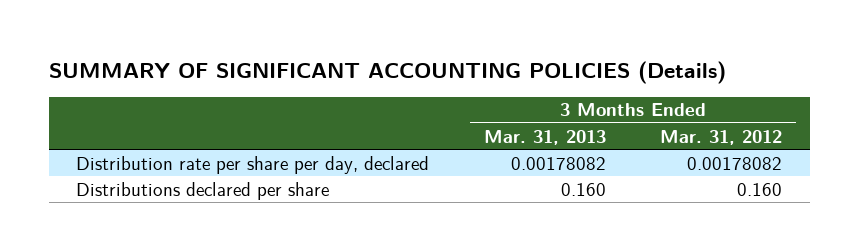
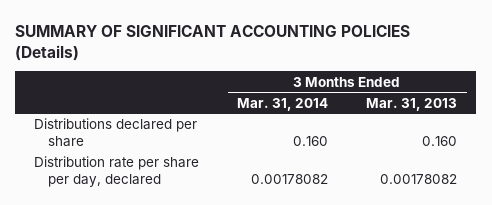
[660,129,783,145] Mar. 31, 2012 -> none
none -> [237,97,329,111] Mar. 31, 2014
[76,155,430,174] Distribution rate per share per day, declared -> [34,156,200,188] Distribution rate per share per day, declared

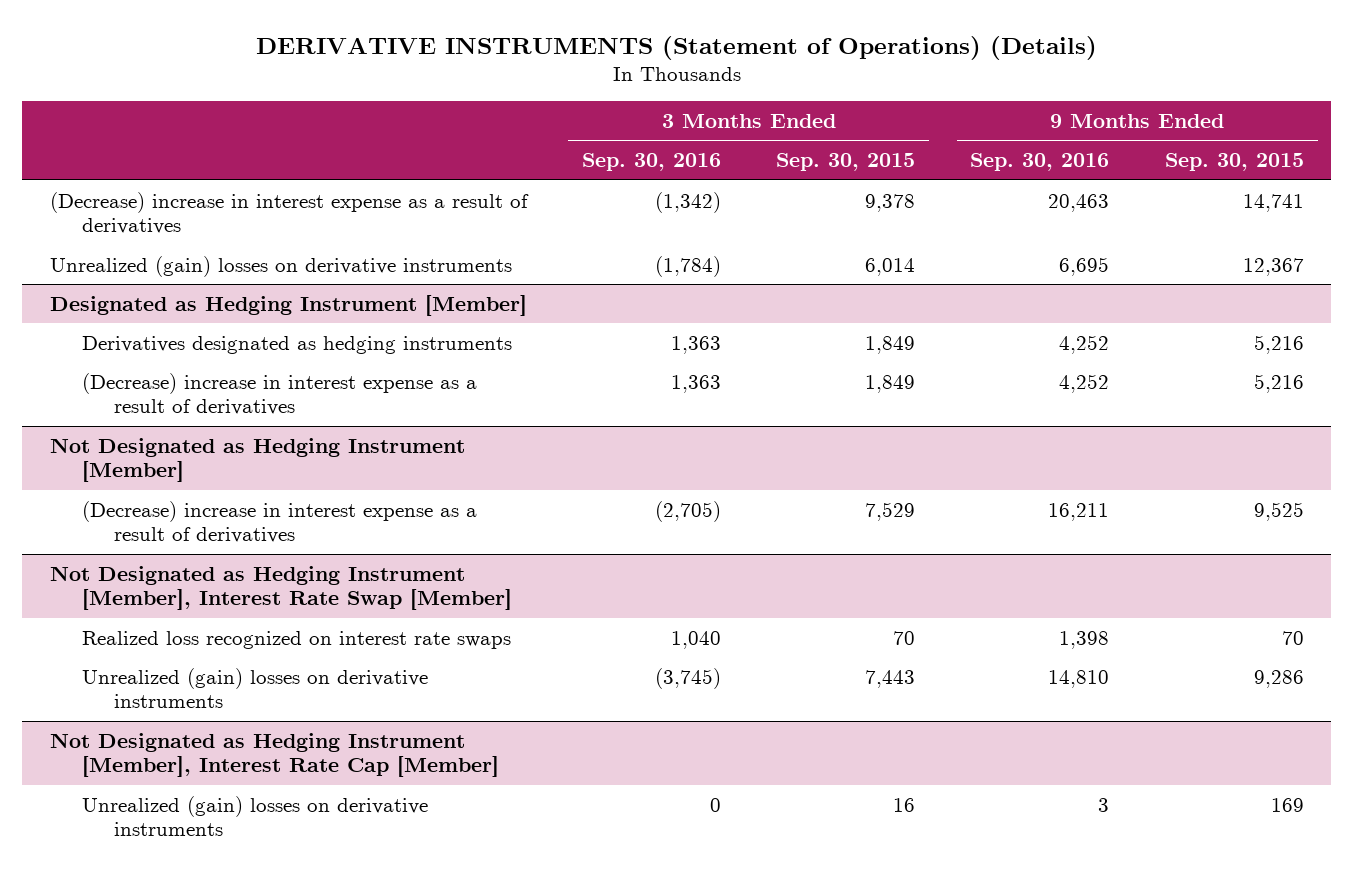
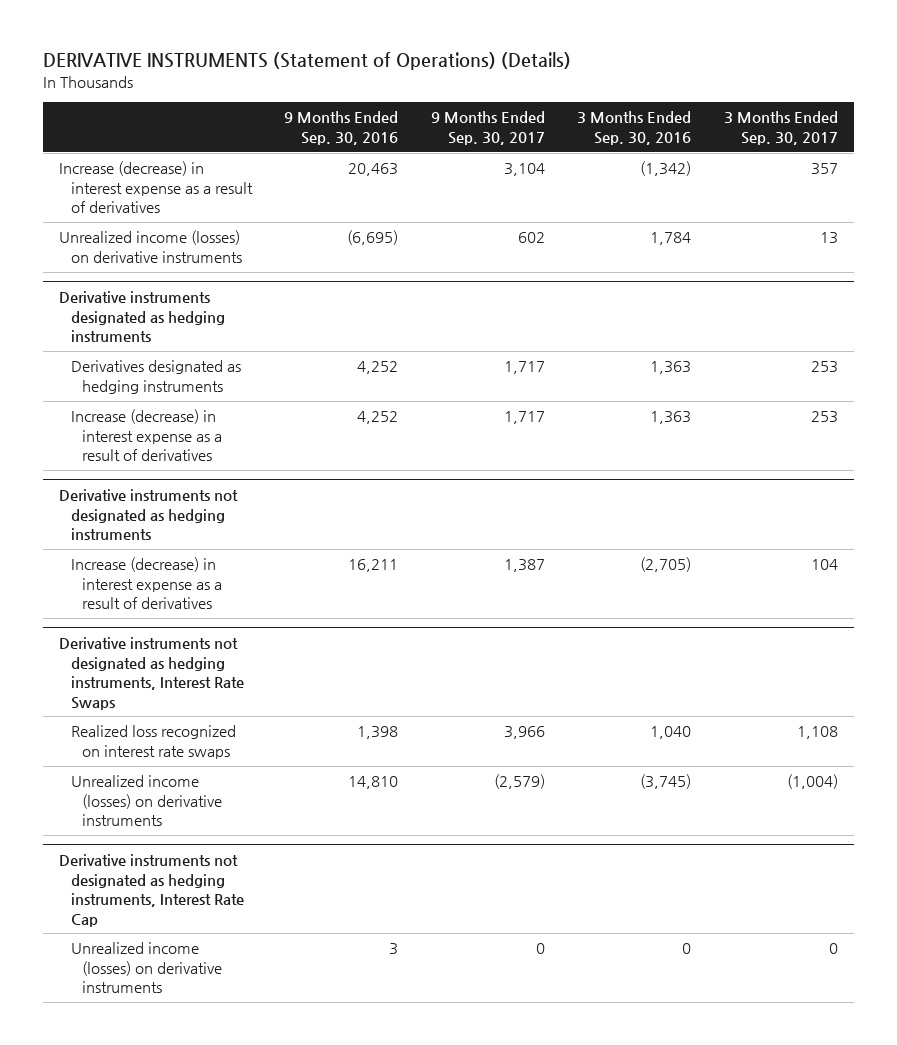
[776,153,916,172] Sep. 30, 2015 -> none
[1164,153,1304,172] Sep. 30, 2015 -> none
none -> [430,111,545,145] 9 Months Ended Sep. 30, 2017
none -> [723,111,838,145] 3 Months Ended Sep. 30, 2017
[49,191,529,235] (Decrease) increase in interest expense as a result of derivatives -> [59,161,253,214] Increase (decrease) in interest expense as a result of derivatives
[49,255,512,277] Unrealized (gain) losses on derivative instruments -> [59,230,242,263] Unrealized income (losses) on derivative instruments
[654,255,721,277] (1,784) -> [650,232,692,246] 1,784
[1059,256,1110,276] 6,695 -> [347,230,399,246] (6,695)
[49,294,527,316] Designated as Hedging Instrument [Member] -> [59,291,225,343] Derivative instruments designated as hedging instruments
[81,372,477,416] (Decrease) increase in interest expense as a result of derivatives -> [70,409,223,462] Increase (decrease) in interest expense as a result of derivatives
[49,437,465,483] Not Designated as Hedging Instrument [Member] -> [59,489,239,541] Derivative instruments not designated as hedging instruments
[81,500,477,544] (Decrease) increase in interest expense as a result of derivatives -> [70,557,223,610] Increase (decrease) in interest expense as a result of derivatives
[49,565,512,611] Not Designated as Hedging Instrument [Member], Interest Rate Swap [Member] -> [59,637,244,710] Derivative instruments not designated as hedging instruments, Interest Rate Swaps
[81,667,428,709] Unrealized (gain) losses on derivative instruments -> [70,775,223,827] Unrealized income (losses) on derivative instruments
[49,732,499,778] Not Designated as Hedging Instrument [Member], Interest Rate Cap [Member] -> [59,854,244,927] Derivative instruments not designated as hedging instruments, Interest Rate Cap
[81,795,428,837] Unrealized (gain) losses on derivative instruments -> [70,942,223,994] Unrealized income (losses) on derivative instruments

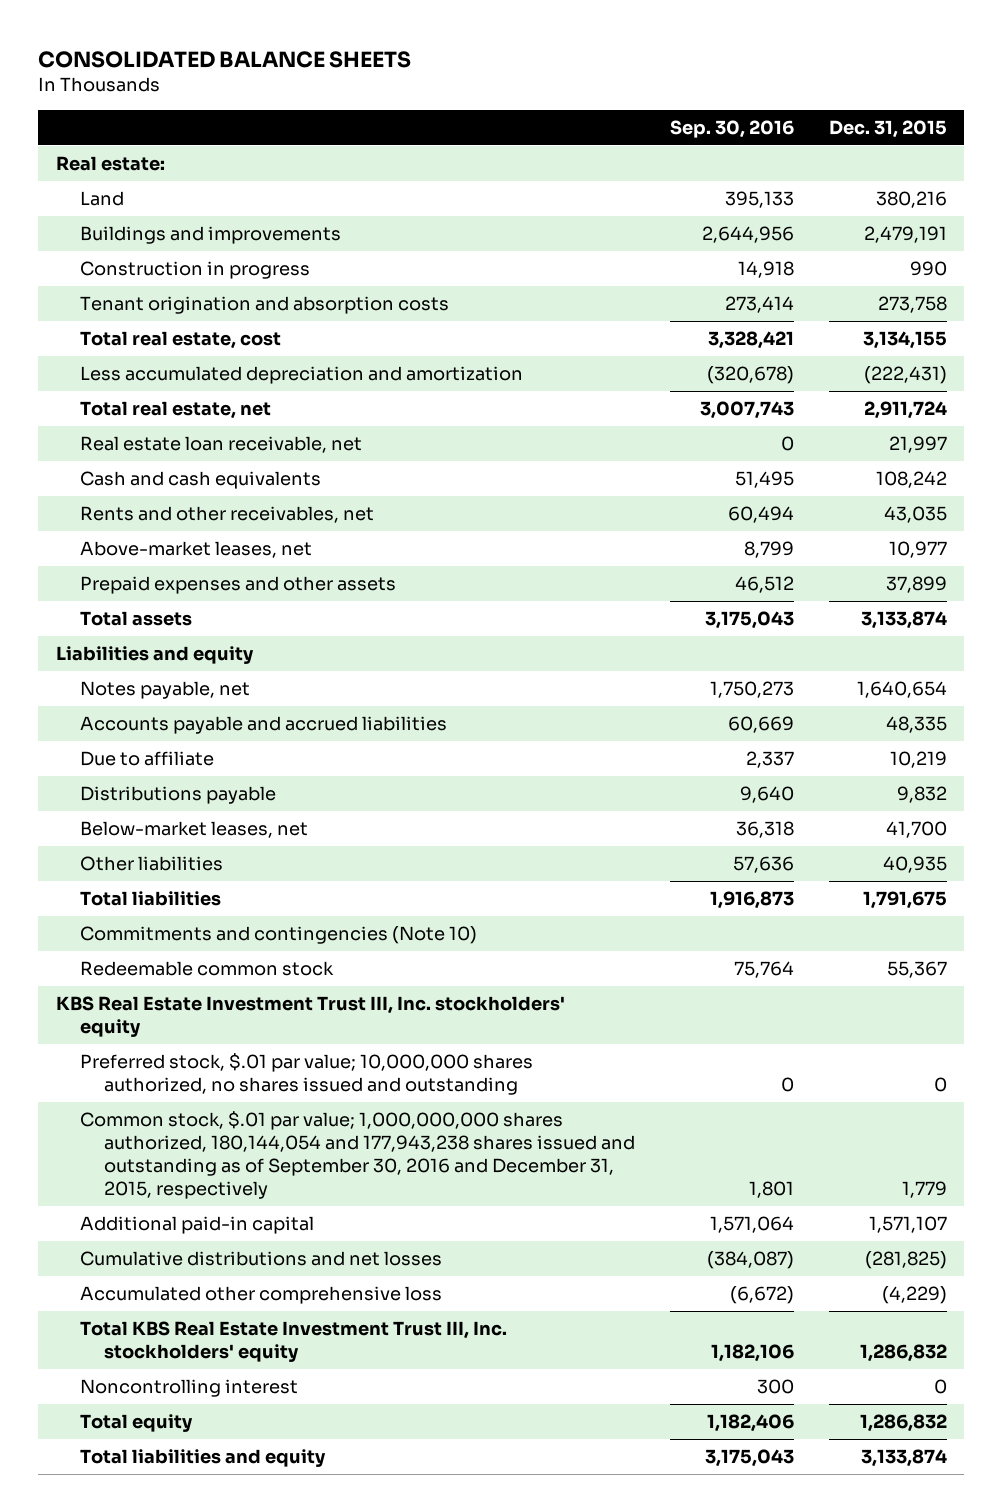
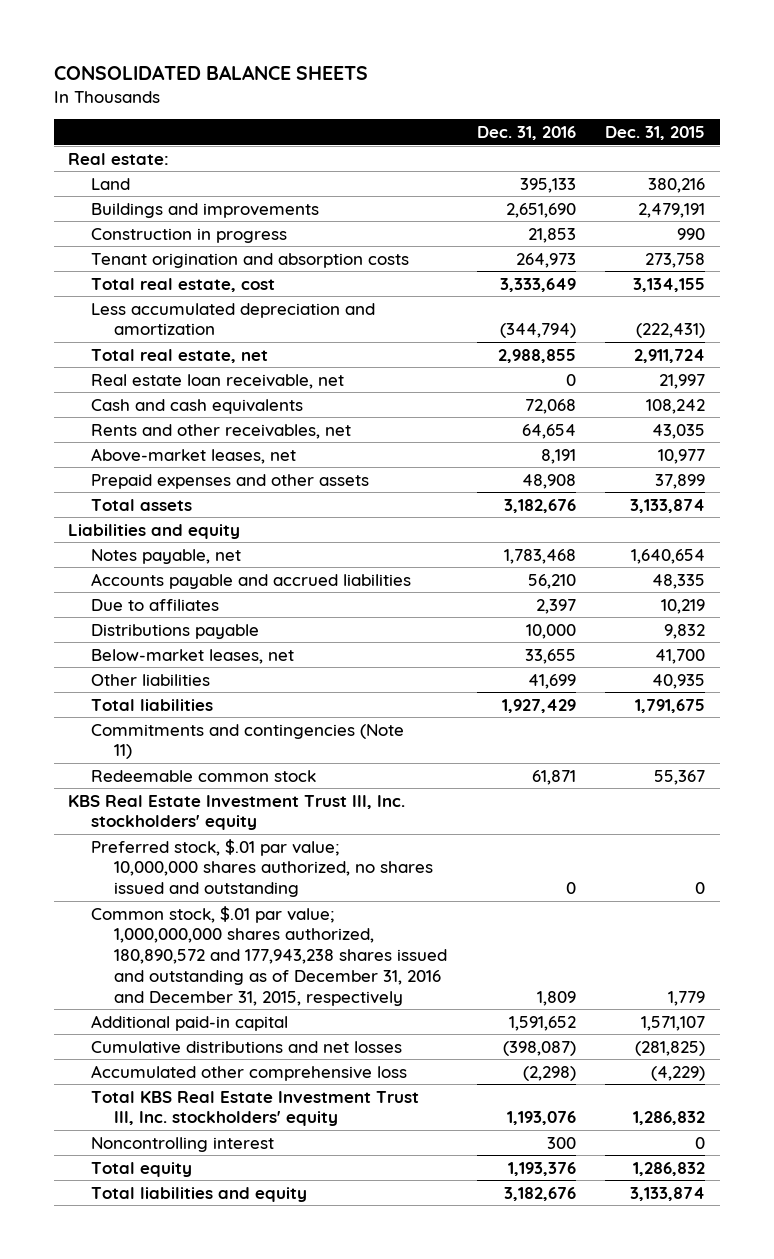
[669,119,794,138] Sep. 30, 2016 -> none
none -> [476,126,576,141] Dec. 31, 2016
[79,751,214,767] Due to affiliate -> [91,598,220,611] Due to affiliates
[79,926,477,945] Commitments and contingencies (Note 10) -> [91,723,405,760] Commitments and contingencies (Note 11)
[79,1111,636,1200] Common stock, $.01 par value; 1,000,000,000 shares authorized, 180,144,054 and 177,943,238 shares issued and outstanding as of September 30, 2016 and December 31, 2015, respectively -> [91,905,448,1006] Common stock, $.01 par value; 1,000,000,000 shares authorized, 180,890,572 and 177,943,238 shares issued and outstanding as of December 31, 2016 and December 31, 2015, respectively

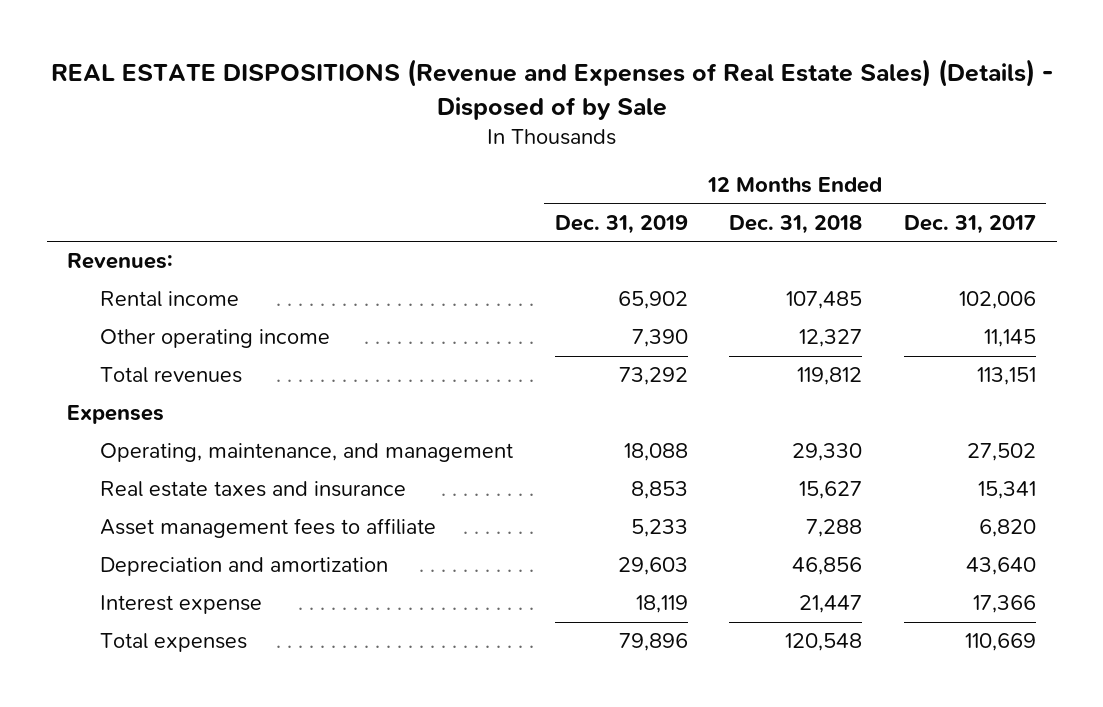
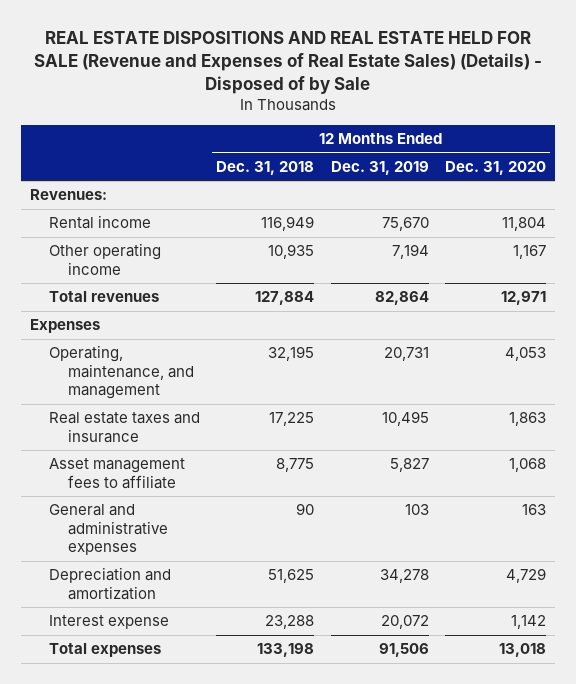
[50,58,1053,120] REAL ESTATE DISPOSITIONS (Revenue and Expenses of Real Estate Sales) (Details) - Disposed of by Sale -> [33,31,542,95] REAL ESTATE DISPOSITIONS AND REAL ESTATE HELD FOR SALE (Revenue and Expenses of Real Estate Sales) (Details) - Disposed of by Sale
[903,214,1036,234] Dec. 31, 2017 -> none
none -> [445,160,547,175] Dec. 31, 2020
[617,291,688,310] 65,902 -> [381,217,429,232] 75,670
[786,291,863,310] 107,485 -> [261,216,315,232] 116,949
[631,329,688,348] 7,390 -> [391,244,429,260] 7,194
[799,329,863,348] 12,327 -> [268,244,315,260] 10,935
[618,367,688,386] 73,292 -> [374,291,429,306] 82,864
[797,367,863,386] 119,812 -> [255,291,315,306] 127,884
[623,443,688,462] 18,088 -> [383,347,429,362] 20,731
[792,443,863,462] 29,330 -> [268,346,315,362] 32,195
[630,481,688,500] 8,853 -> [381,411,429,427] 10,495
[799,481,863,500] 15,627 -> [269,412,315,427] 17,225
[630,519,688,538] 5,233 -> [389,458,429,473] 5,827
[806,519,863,538] 7,288 -> [276,458,315,473] 8,775
none -> [48,504,168,556] General and administrative expenses
[617,557,688,576] 29,603 -> [379,569,429,584] 34,278
[792,557,863,576] 46,856 -> [268,569,315,584] 51,625
[635,595,688,614] 18,119 -> [380,615,429,630] 20,072
[799,595,863,614] 21,447 -> [265,615,315,630] 23,288
[618,633,688,652] 79,896 -> [378,643,429,658] 91,506
[785,633,863,652] 120,548 -> [257,643,315,658] 133,198

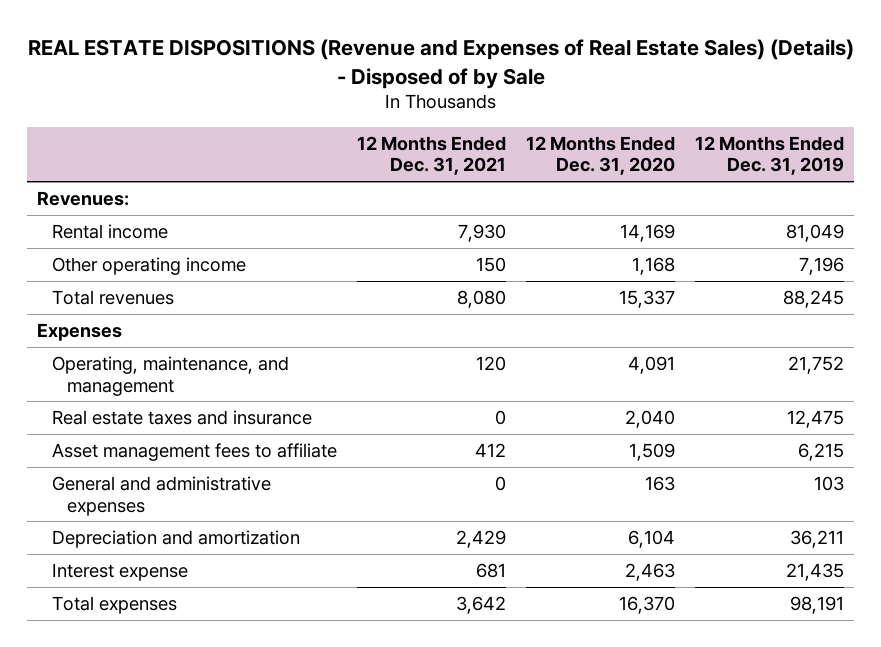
[33,31,542,95] REAL ESTATE DISPOSITIONS AND REAL ESTATE HELD FOR SALE (Revenue and Expenses of Real Estate Sales) (Details) - Disposed of by Sale -> [27,39,854,89] REAL ESTATE DISPOSITIONS (Revenue and Expenses of Real Estate Sales) (Details) - Disposed of by Sale
[216,160,315,175] Dec. 31, 2018 -> none
none -> [356,135,506,176] 12 Months Ended Dec. 31, 2021
[381,217,429,232] 75,670 -> [786,223,845,242] 81,049
[502,217,547,232] 11,804 -> [620,223,676,242] 14,169
[391,244,429,260] 7,194 -> [799,256,845,275] 7,196
[513,245,547,260] 1,167 -> [632,256,676,275] 1,168
[374,291,429,306] 82,864 -> [783,289,845,308] 88,245
[501,291,547,306] 12,971 -> [619,289,676,308] 15,337
[383,347,429,362] 20,731 -> [788,355,845,374] 21,752
[505,347,547,362] 4,053 -> [628,355,676,374] 4,091
[381,411,429,427] 10,495 -> [787,409,845,428] 12,475
[509,412,547,427] 1,863 -> [625,409,676,428] 2,040
[389,458,429,473] 5,827 -> [798,442,845,461] 6,215
[509,458,547,473] 1,068 -> [629,442,676,461] 1,509
[379,569,429,584] 34,278 -> [790,529,845,548] 36,211
[506,568,547,584] 4,729 -> [628,529,676,548] 6,104
[380,615,429,630] 20,072 -> [786,562,845,581] 21,435
[511,615,547,630] 1,142 -> [625,562,676,581] 2,463
[378,643,429,658] 91,506 -> [790,595,845,614] 98,191
[499,643,547,658] 13,018 -> [619,595,676,614] 16,370

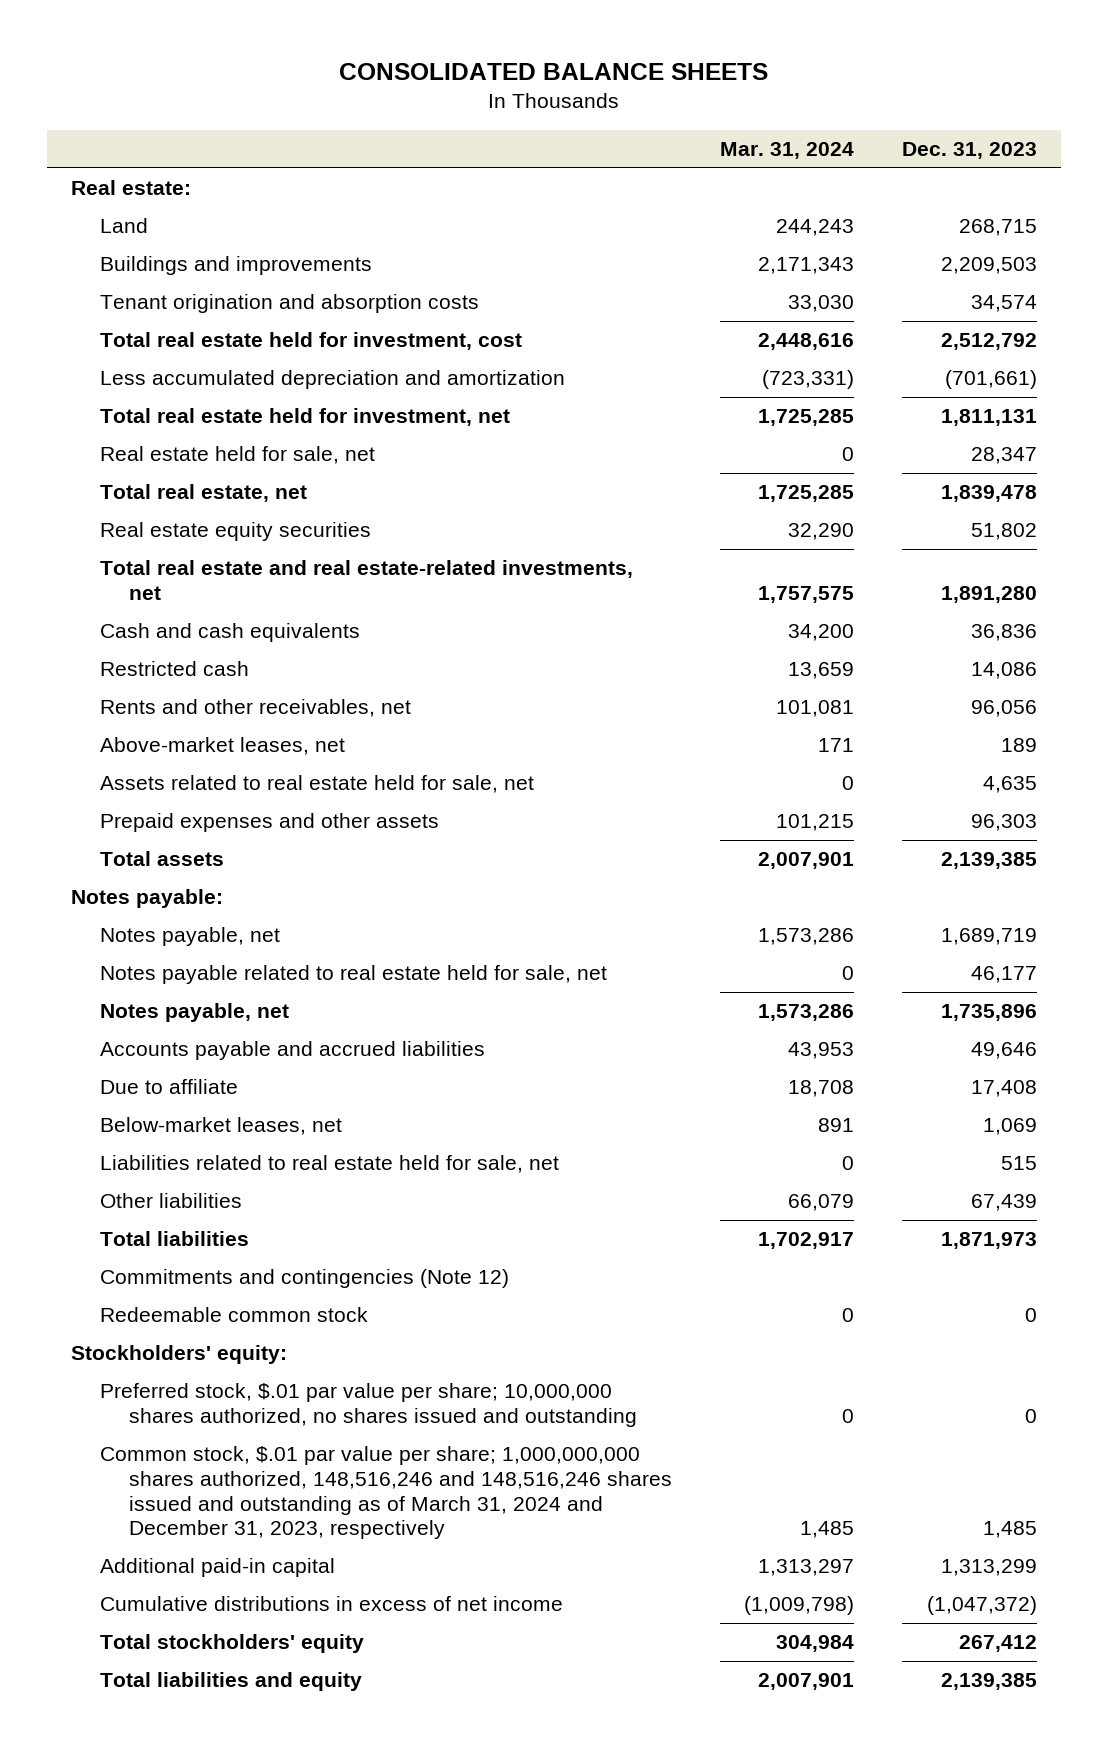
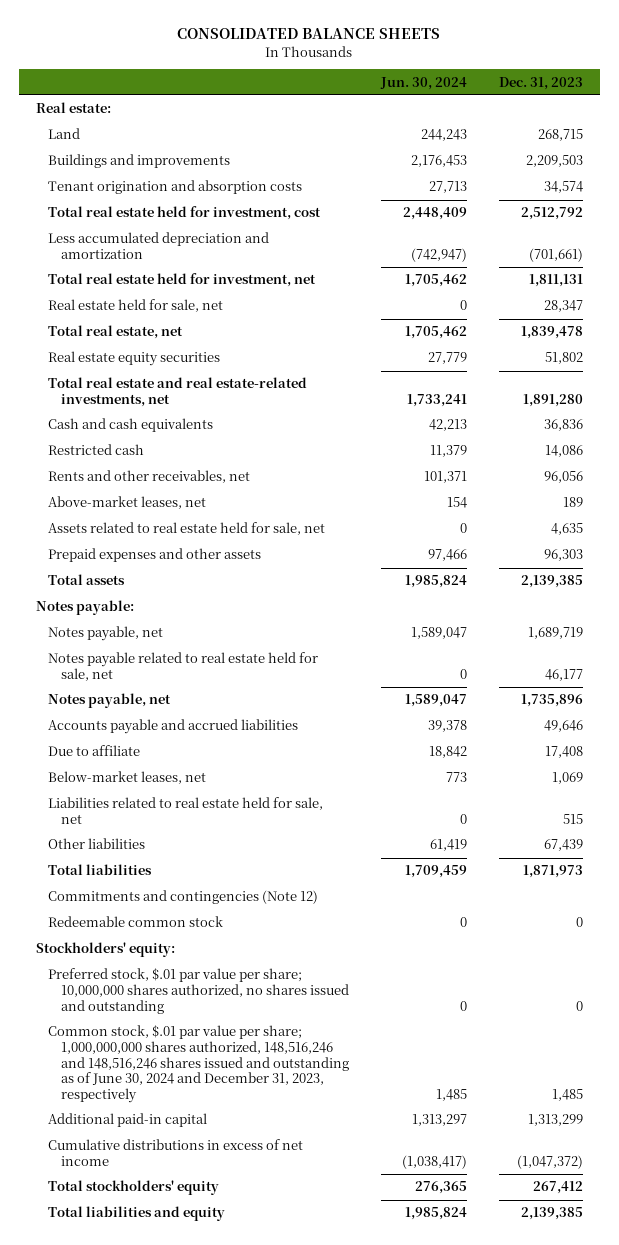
[720,142,855,160] Mar. 31, 2024 -> none
none -> [379,76,467,90] Jun. 30, 2024
[99,1446,673,1540] Common stock, $.01 par value per share; 1,000,000,000 shares authorized, 148,516,246 and 148,516,246 shares issued and outstanding as of March 31, 2024 and December 31, 2023, respectively -> [48,1025,349,1103] Common stock, $.01 par value per share; 1,000,000,000 shares authorized, 148,516,246 and 148,516,246 shares issued and outstanding as of June 30, 2024 and December 31, 2023, respectively

